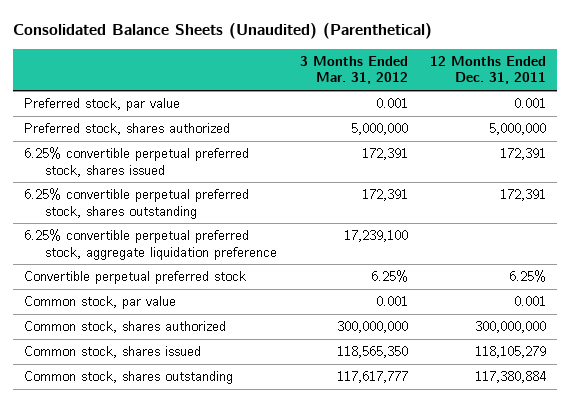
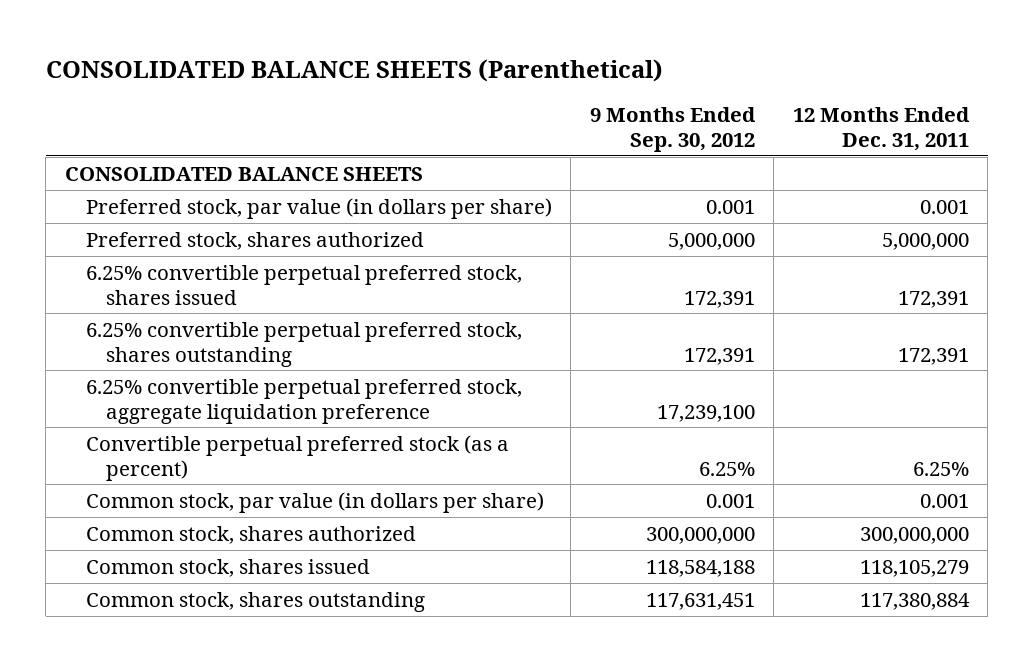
[13,22,433,39] Consolidated Balance Sheets (Unaudited) (Parenthetical) -> [45,58,663,82] CONSOLIDATED BALANCE SHEETS (Parenthetical)
[299,55,408,85] 3 Months Ended Mar. 31, 2012 -> none
none -> [589,107,756,153] 9 Months Ended Sep. 30, 2012
none -> [64,166,423,181] CONSOLIDATED BALANCE SHEETS
[24,98,181,112] Preferred stock, par value -> [85,197,552,219] Preferred stock, par value (in dollars per share)
[24,271,247,285] Convertible perpetual preferred stock -> [85,434,509,481] Convertible perpetual preferred stock (as a percent)
[24,296,177,310] Common stock, par value -> [85,491,544,513] Common stock, par value (in dollars per share)

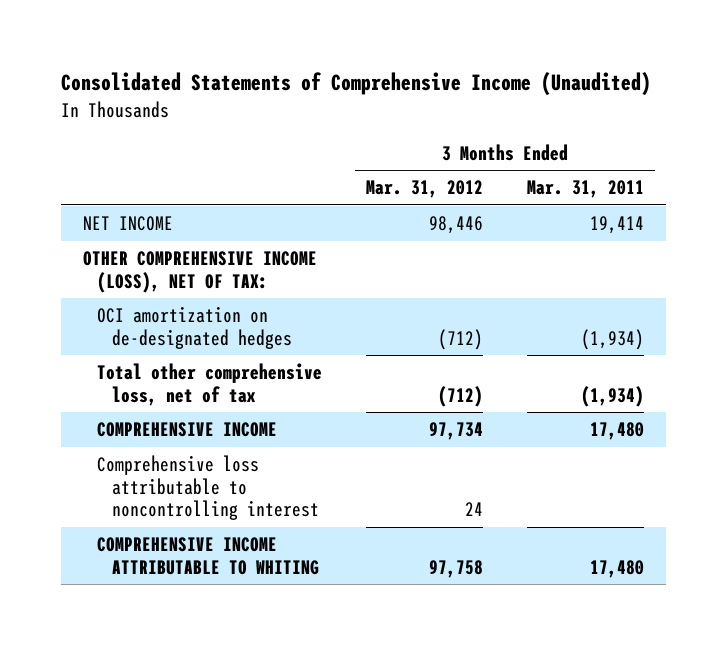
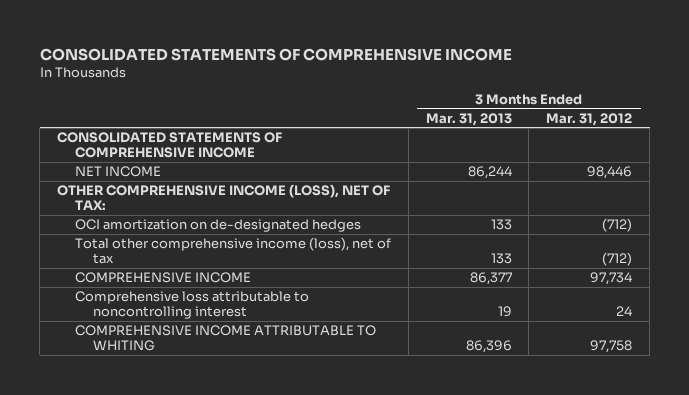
[60,72,651,97] Consolidated Statements of Comprehensive Income (Unaudited) -> [39,47,512,61] CONSOLIDATED STATEMENTS OF COMPREHENSIVE INCOME
[527,180,645,199] Mar. 31, 2011 -> none
none -> [425,112,512,126] Mar. 31, 2013
none -> [56,132,282,159] CONSOLIDATED STATEMENTS OF COMPREHENSIVE INCOME
[97,362,323,406] Total other comprehensive loss, net of tax -> [74,237,391,265] Total other comprehensive income (loss), net of tax

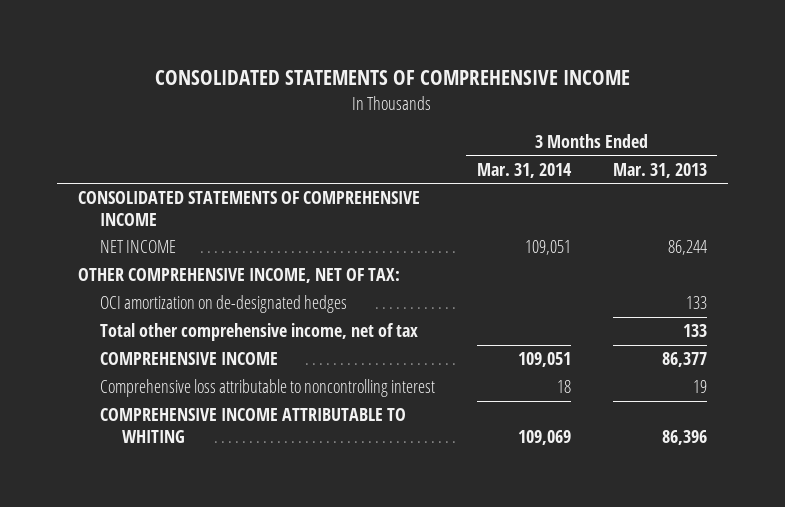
[546,112,633,126] Mar. 31, 2012 -> none
none -> [476,162,572,178] Mar. 31, 2014
[56,184,390,211] OTHER COMPREHENSIVE INCOME (LOSS), NET OF TAX: -> [78,268,401,284] OTHER COMPREHENSIVE INCOME, NET OF TAX:
[74,237,391,265] Total other comprehensive income (loss), net of tax -> [100,323,419,342] Total other comprehensive income, net of tax

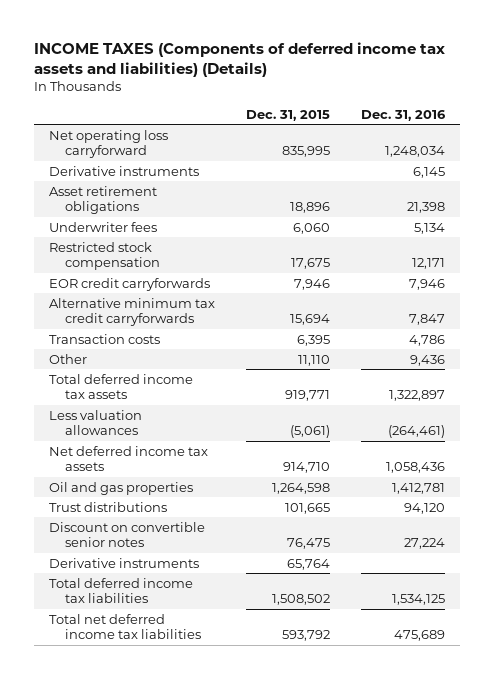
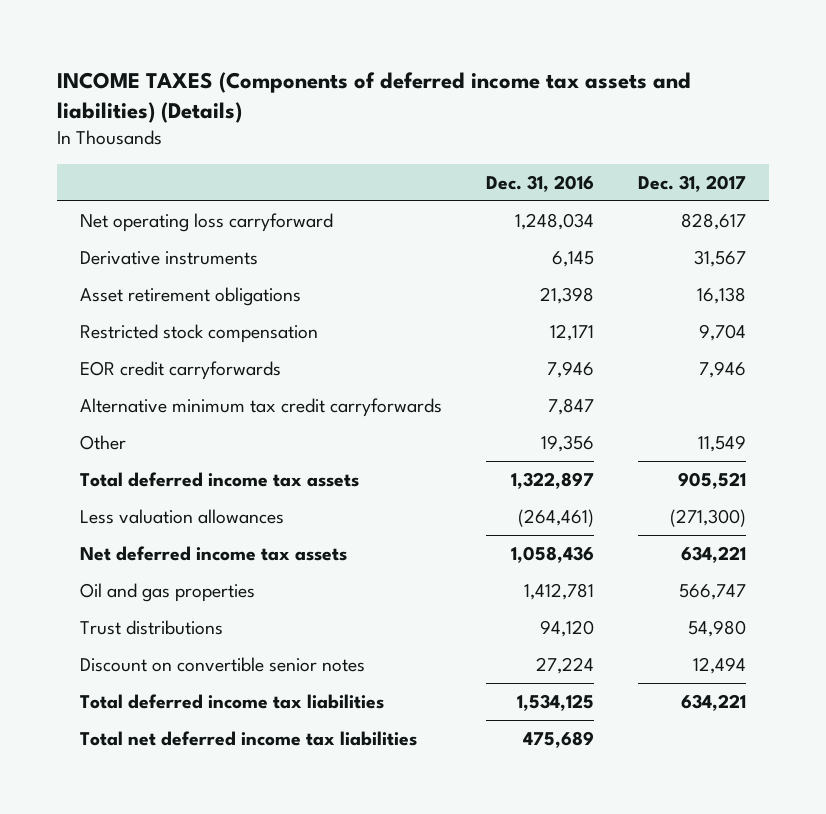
[245,109,330,121] Dec. 31, 2015 -> none
none -> [638,174,747,192] Dec. 31, 2017
[49,221,158,232] Underwriter fees -> none
[49,333,161,344] Transaction costs -> none
[409,354,445,366] 9,436 -> [540,435,594,453] 19,356
[49,557,200,568] Derivative instruments -> none

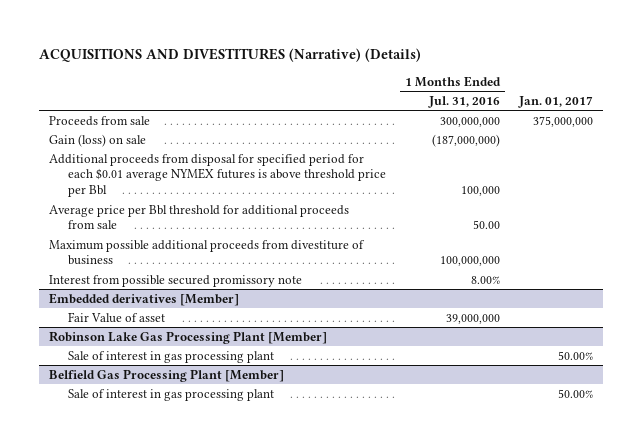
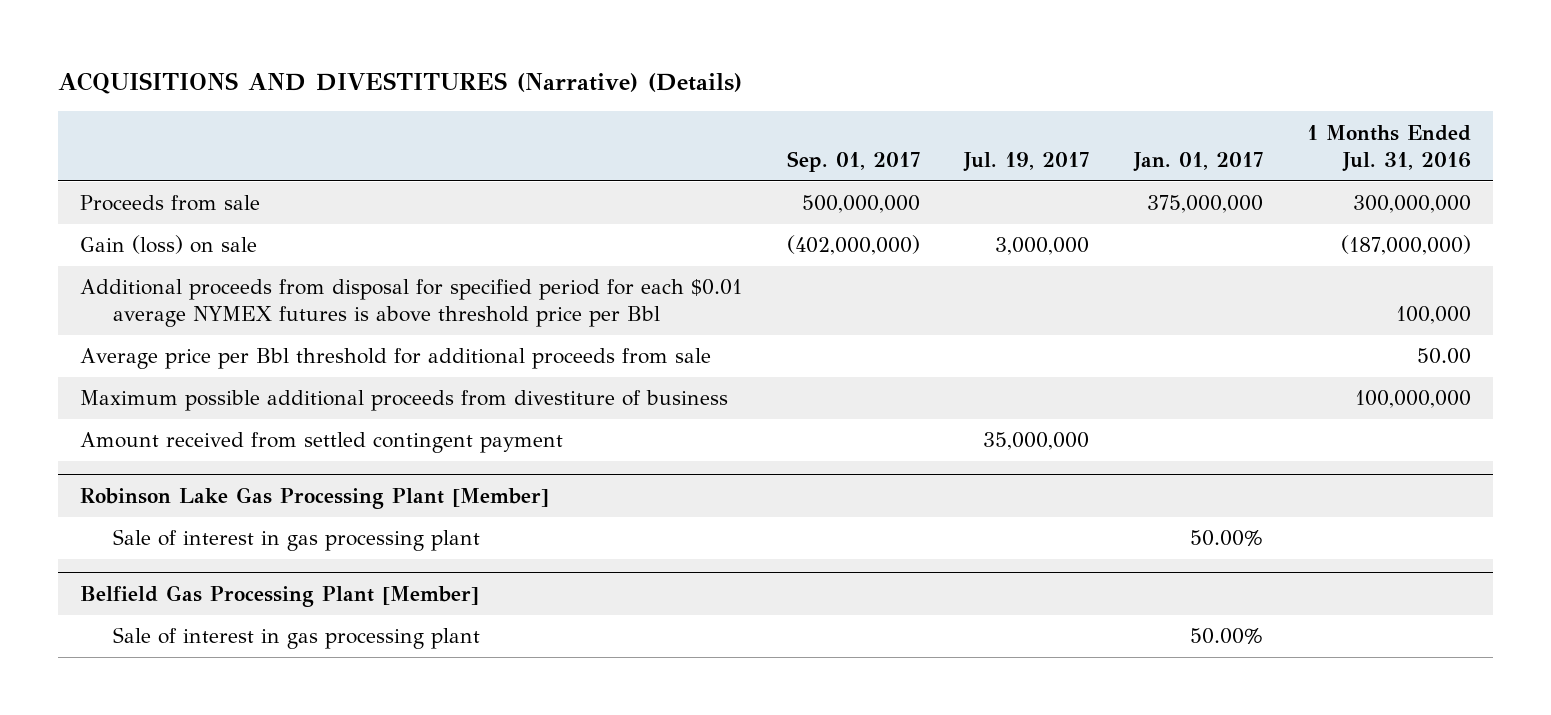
none -> [786,150,920,172] Sep. 01, 2017
none -> [963,151,1090,172] Jul. 19, 2017
[49,274,303,287] Interest from possible secured promissory note -> none
[49,292,240,306] Embedded derivatives [Member] -> none
[67,311,165,323] Fair Value of asset -> none
none -> [80,432,564,454] Amount received from settled contingent payment

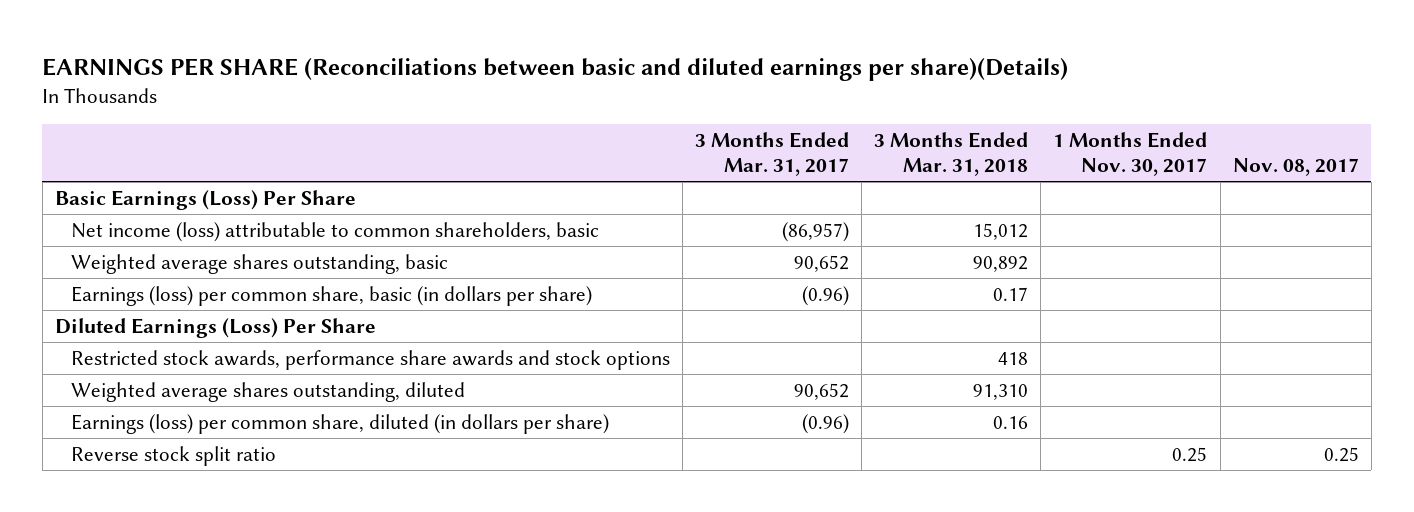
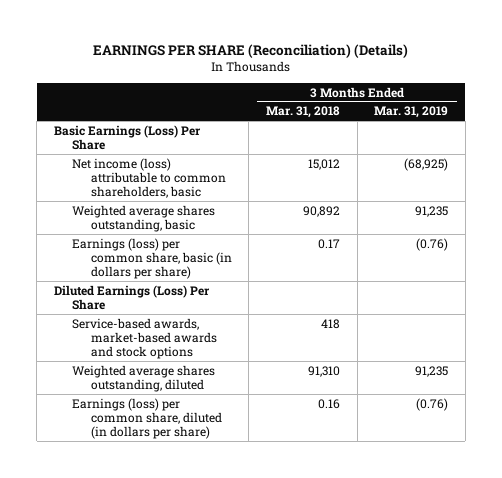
[42,57,1069,81] EARNINGS PER SHARE (Reconciliations between basic and diluted earnings per share)(Details) -> [93,44,409,59] EARNINGS PER SHARE (Reconciliation) (Details)
[695,131,850,176] 3 Months Ended Mar. 31, 2017 -> none
[1053,131,1208,176] 1 Months Ended Nov. 30, 2017 -> none
[1232,157,1359,176] Nov. 08, 2017 -> none
none -> [374,106,449,119] Mar. 31, 2019
[71,349,671,370] Restricted stock awards, performance share awards and stock options -> [72,317,217,359] Service-based awards, market-based awards and stock options
[71,445,277,466] Reverse stock split ratio -> none

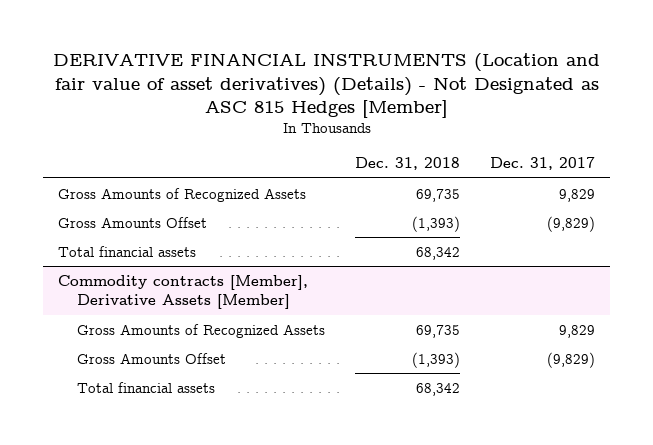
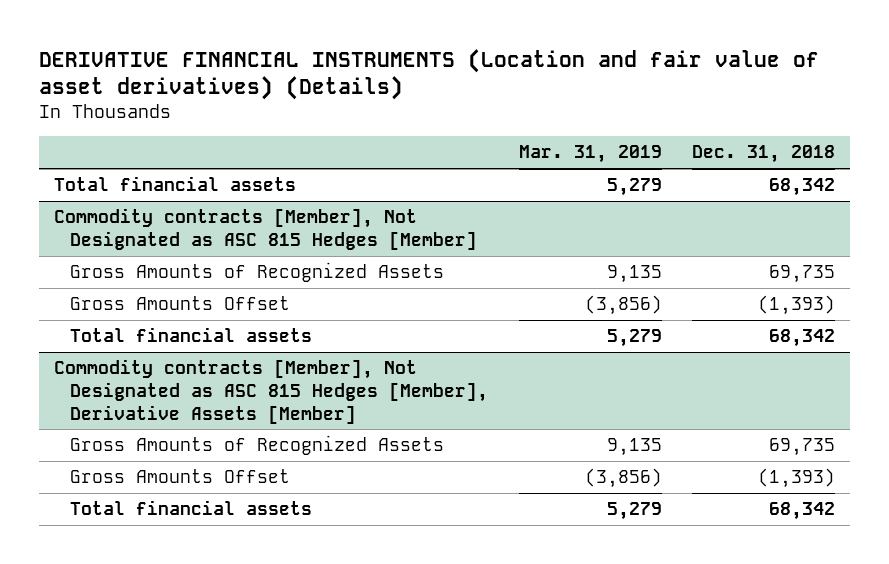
[52,53,600,118] DERIVATIVE FINANCIAL INSTRUMENTS (Location and fair value of asset derivatives) (Details) - Not Designated as ASC 815 Hedges [Member] -> [39,48,820,101] DERIVATIVE FINANCIAL INSTRUMENTS (Location and fair value of asset derivatives) (Details)
[490,157,596,171] Dec. 31, 2017 -> none
none -> [518,145,662,164] Mar. 31, 2019
none -> [54,176,297,192] Total financial assets
none -> [54,208,478,250] Commodity contracts [Member], Not Designated as ASC 815 Hedges [Member]
[57,274,308,310] Commodity contracts [Member], Derivative Assets [Member] -> none
none -> [54,359,489,424] Commodity contracts [Member], Not Designated as ASC 815 Hedges [Member], Derivative Assets [Member]

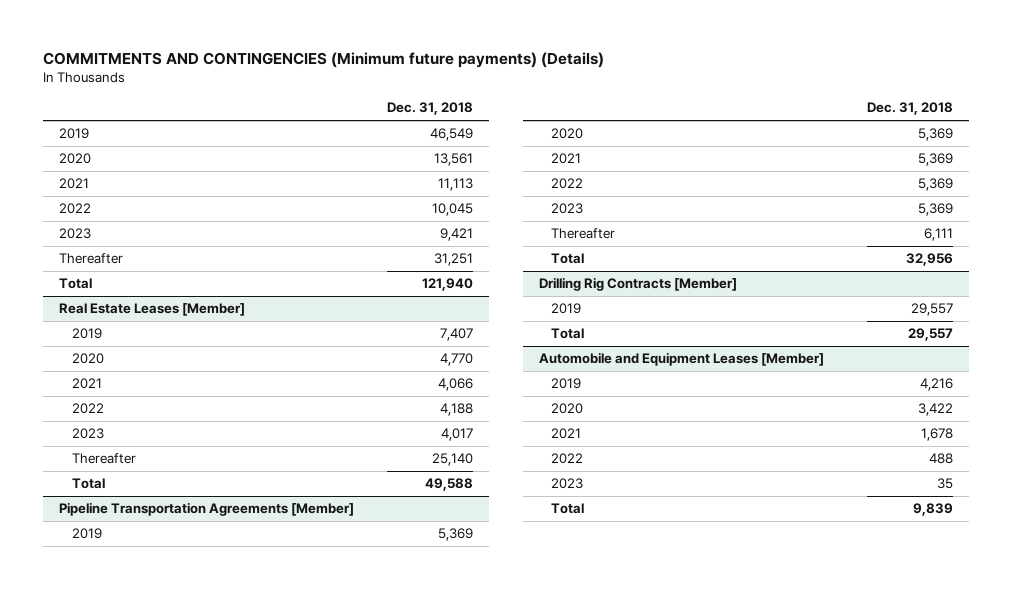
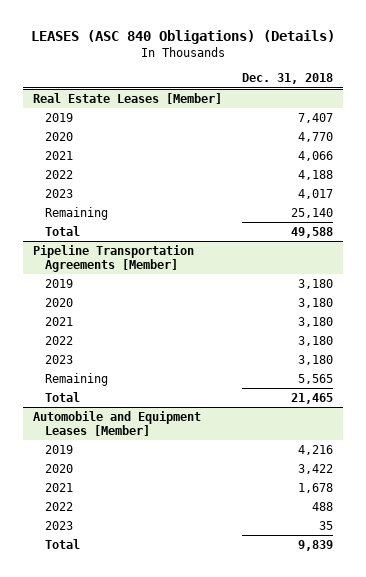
[42,51,604,68] COMMITMENTS AND CONTINGENCIES (Minimum future payments) (Details) -> [30,29,335,44] LEASES (ASC 840 Obligations) (Details)
[59,128,90,140] 2019 -> none
[59,153,92,165] 2020 -> none
[59,178,90,190] 2021 -> none
[59,203,92,215] 2022 -> none
[59,228,92,240] 2023 -> none
[59,253,124,265] Thereafter -> none
[59,278,93,290] Total -> none
[71,453,136,465] Thereafter -> [45,207,109,221] Remaining
[551,228,616,240] Thereafter -> none
[538,277,737,292] Drilling Rig Contracts [Member] -> none
[551,303,582,315] 2019 -> none
[551,328,585,340] Total -> none
[437,528,473,542] 5,369 -> [298,279,334,290] 3,180
[917,128,953,142] 5,369 -> [298,298,334,309] 3,180
[917,153,953,167] 5,369 -> [298,317,334,328] 3,180
[917,178,953,192] 5,369 -> [298,336,334,347] 3,180
[917,203,953,217] 5,369 -> [298,355,334,366] 3,180
none -> [45,373,109,387] Remaining
[905,253,953,267] 32,956 -> [291,393,334,405] 21,465

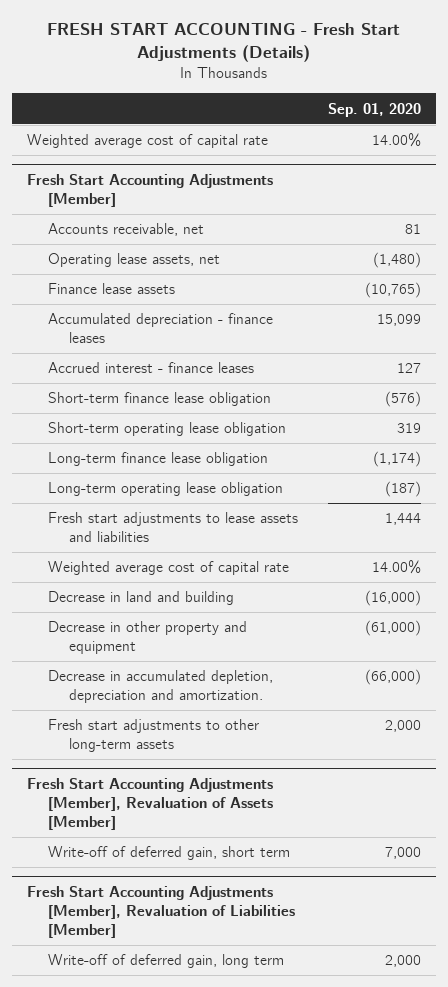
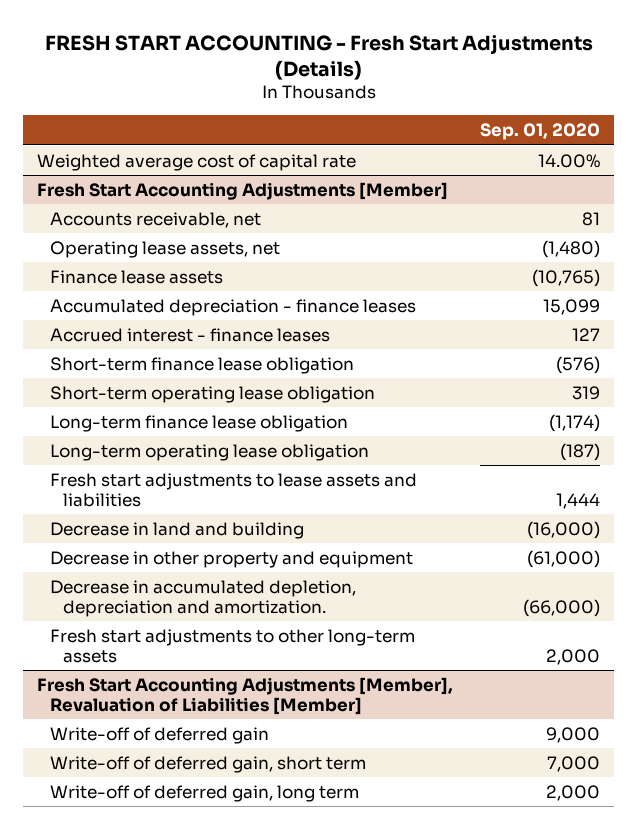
[48,561,290,576] Weighted average cost of capital rate -> none
[27,777,274,830] Fresh Start Accounting Adjustments [Member], Revaluation of Assets [Member] -> none
[48,846,291,861] Write-off of deferred gain, short term -> none
none -> [50,726,270,744] Write-off of deferred gain
none -> [50,755,367,773] Write-off of deferred gain, short term

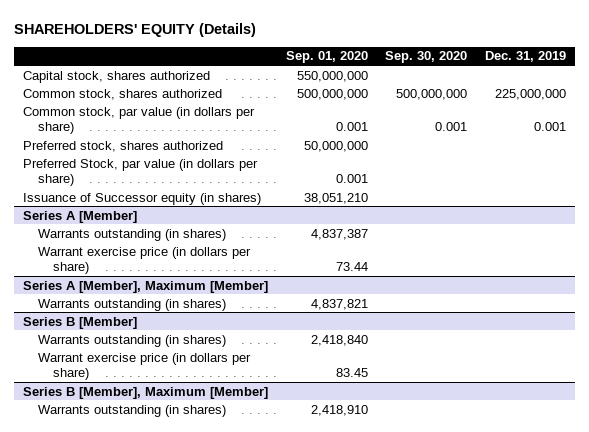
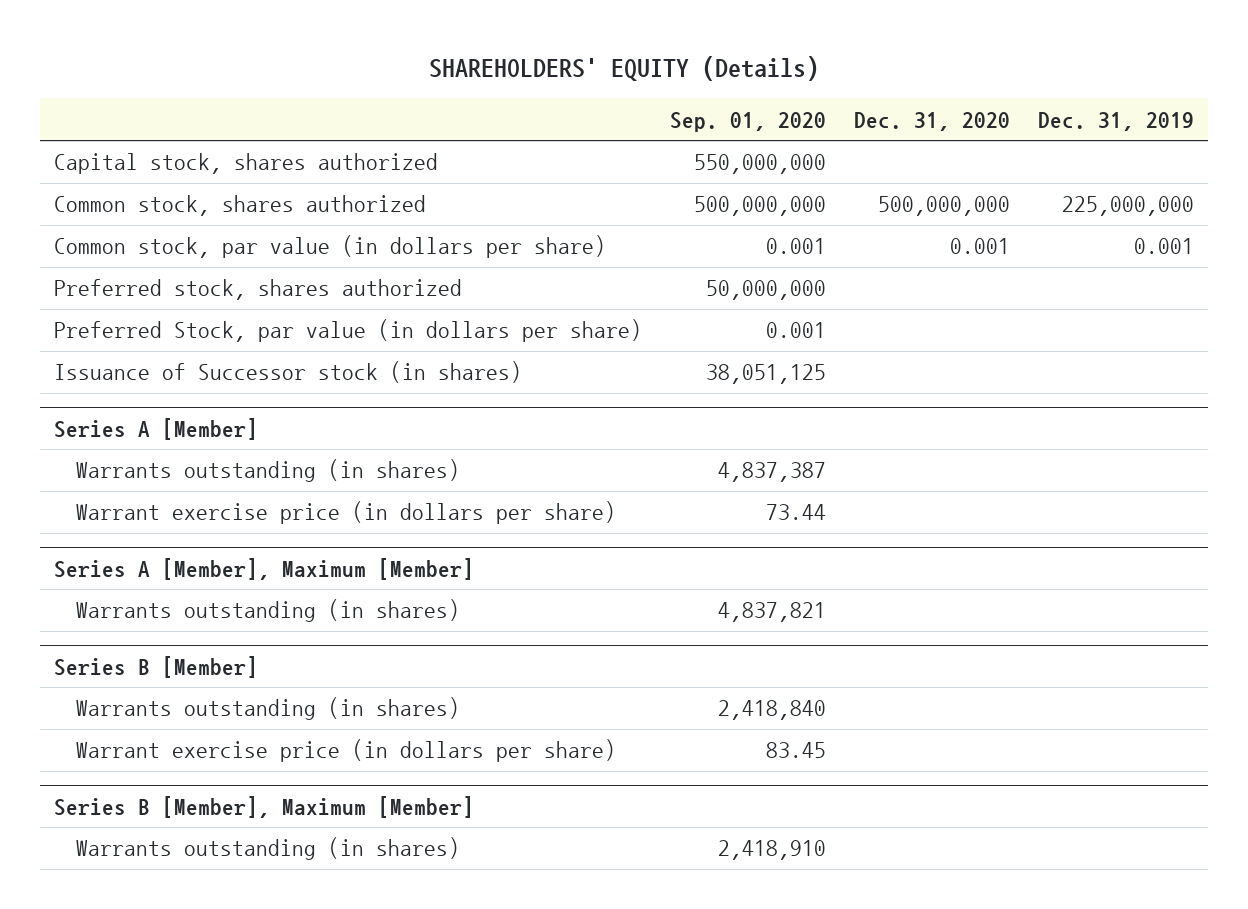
[385,51,468,64] Sep. 30, 2020 -> none
none -> [854,111,1011,131] Dec. 31, 2020
[23,192,262,205] Issuance of Successor equity (in shares) -> [54,361,523,384] Issuance of Successor stock (in shares)
[303,192,368,204] 38,051,210 -> [706,364,827,385] 38,051,125

